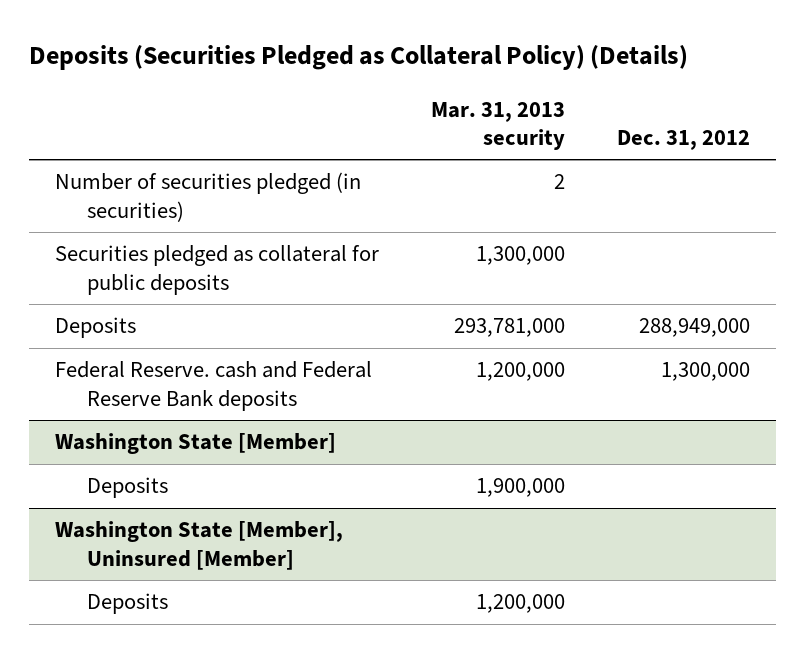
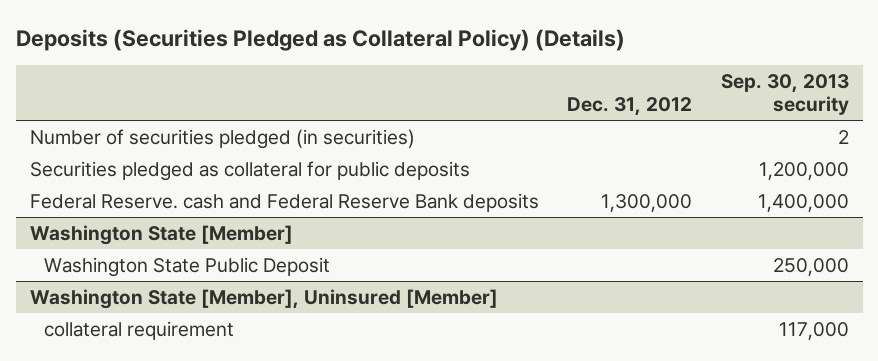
[430,101,565,150] Mar. 31, 2013 security -> none
none -> [720,73,849,116] Sep. 30, 2013 security
[55,317,137,339] Deposits -> none
[86,477,168,499] Deposits -> none
none -> [44,256,331,277] Washington State Public Deposit
[86,593,168,615] Deposits -> none
none -> [44,320,235,340] collateral requirement

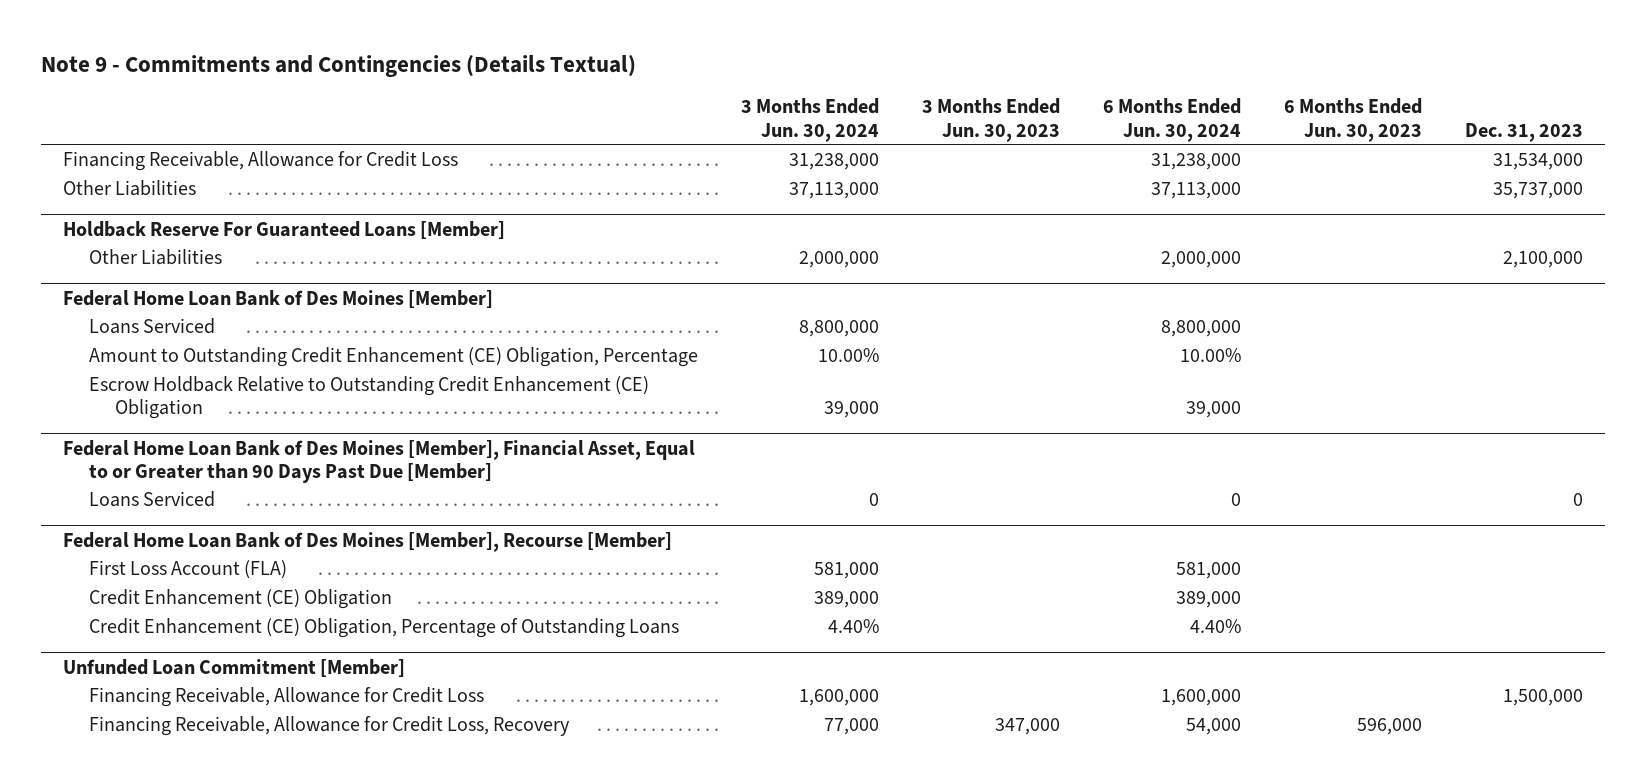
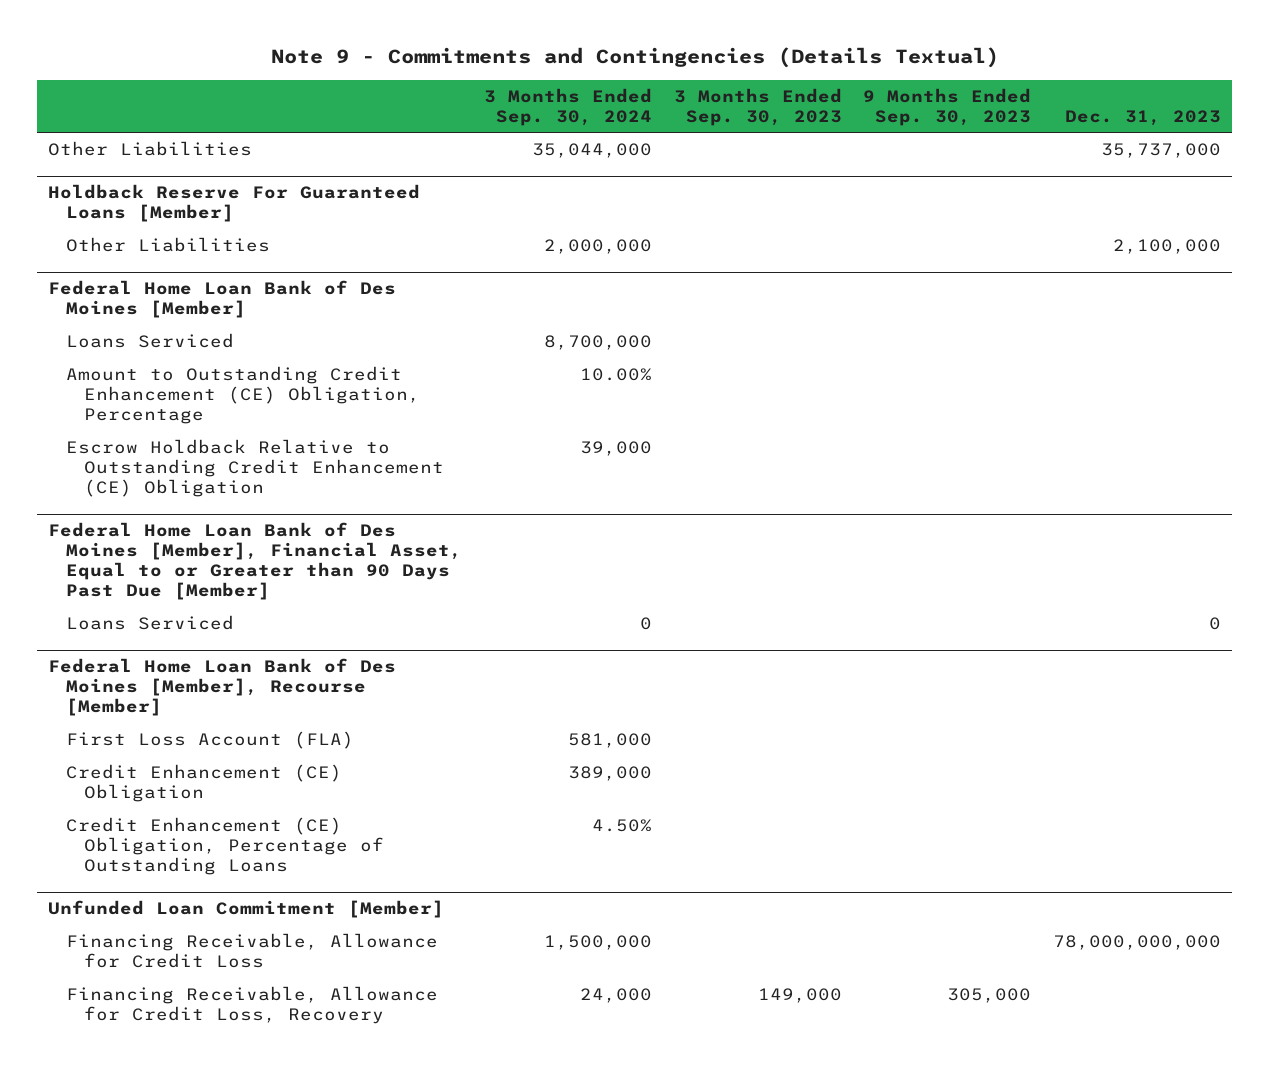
[740,98,879,142] 3 Months Ended Jun. 30, 2024 -> none
[922,98,1061,142] 3 Months Ended Jun. 30, 2023 -> none
[1103,98,1242,142] 6 Months Ended Jun. 30, 2024 -> none
[1284,98,1423,142] 6 Months Ended Jun. 30, 2023 -> none
none -> [483,87,652,126] 3 Months Ended Sep. 30, 2024
none -> [673,87,842,126] 3 Months Ended Sep. 30, 2023
none -> [863,87,1032,126] 9 Months Ended Sep. 30, 2023
[62,150,458,171] Financing Receivable, Allowance for Credit Loss -> none
[1503,688,1584,706] 1,500,000 -> [1053,935,1222,951] 78,000,000,000

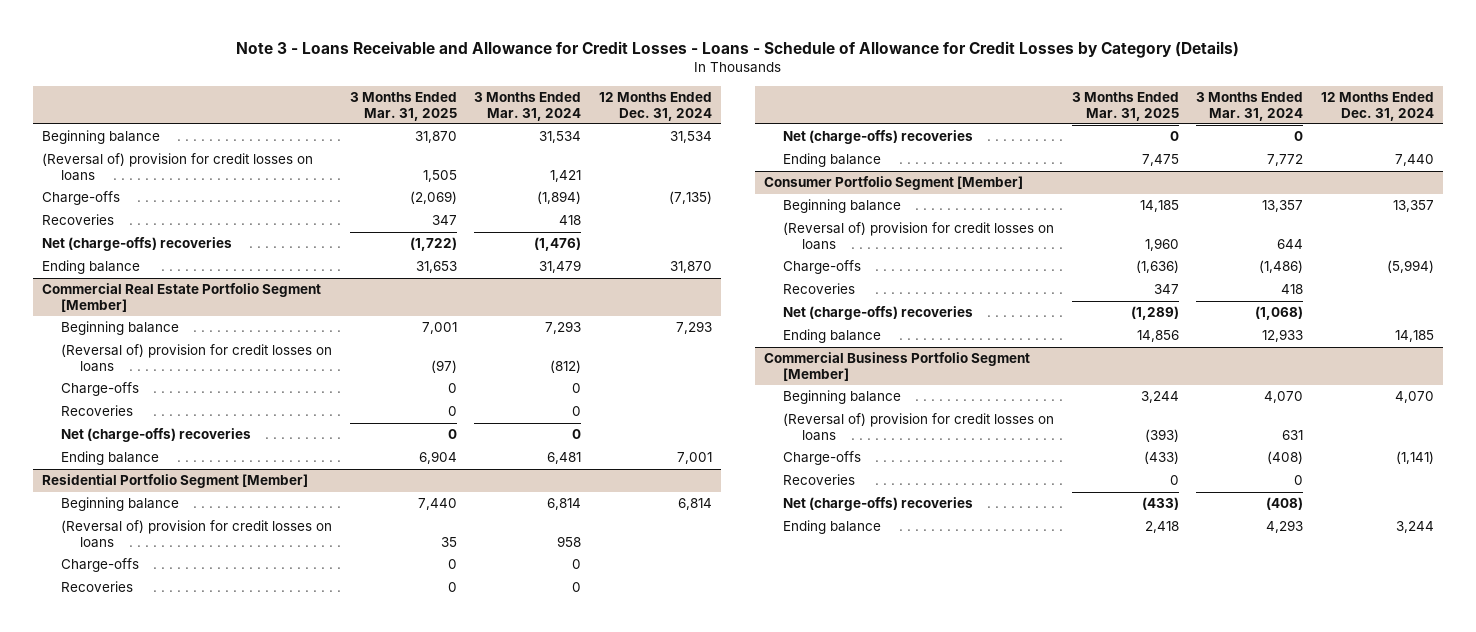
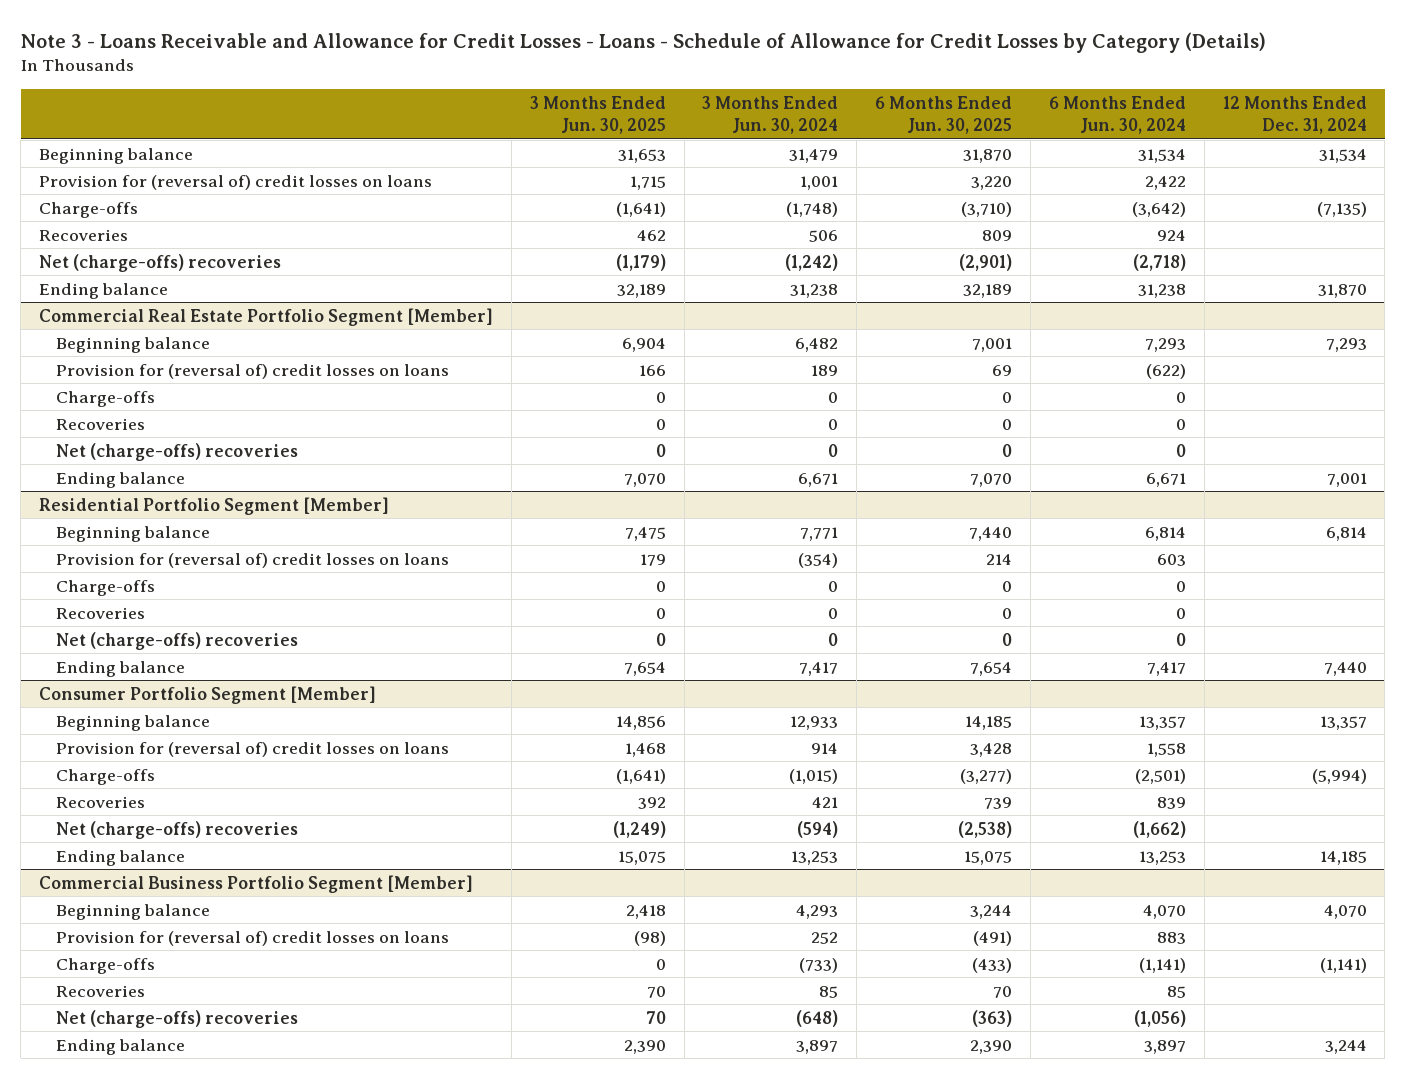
[349,91,457,121] 3 Months Ended Mar. 31, 2025 -> none
[474,91,582,121] 3 Months Ended Mar. 31, 2024 -> none
none -> [529,95,666,135] 3 Months Ended Jun. 30, 2025
none -> [702,95,839,135] 3 Months Ended Jun. 30, 2024
none -> [875,95,1013,135] 6 Months Ended Jun. 30, 2025
none -> [1048,95,1186,135] 6 Months Ended Jun. 30, 2024
[41,153,313,181] (Reversal of) provision for credit losses on loans -> [39,174,433,190] Provision for (reversal of) credit losses on loans
[60,344,332,372] (Reversal of) provision for credit losses on loans -> [55,363,449,379] Provision for (reversal of) credit losses on loans
[60,520,332,548] (Reversal of) provision for credit losses on loans -> [55,552,449,568] Provision for (reversal of) credit losses on loans
[782,222,1054,250] (Reversal of) provision for credit losses on loans -> [55,741,449,757] Provision for (reversal of) credit losses on loans
[782,413,1054,441] (Reversal of) provision for credit losses on loans -> [55,930,449,946] Provision for (reversal of) credit losses on loans

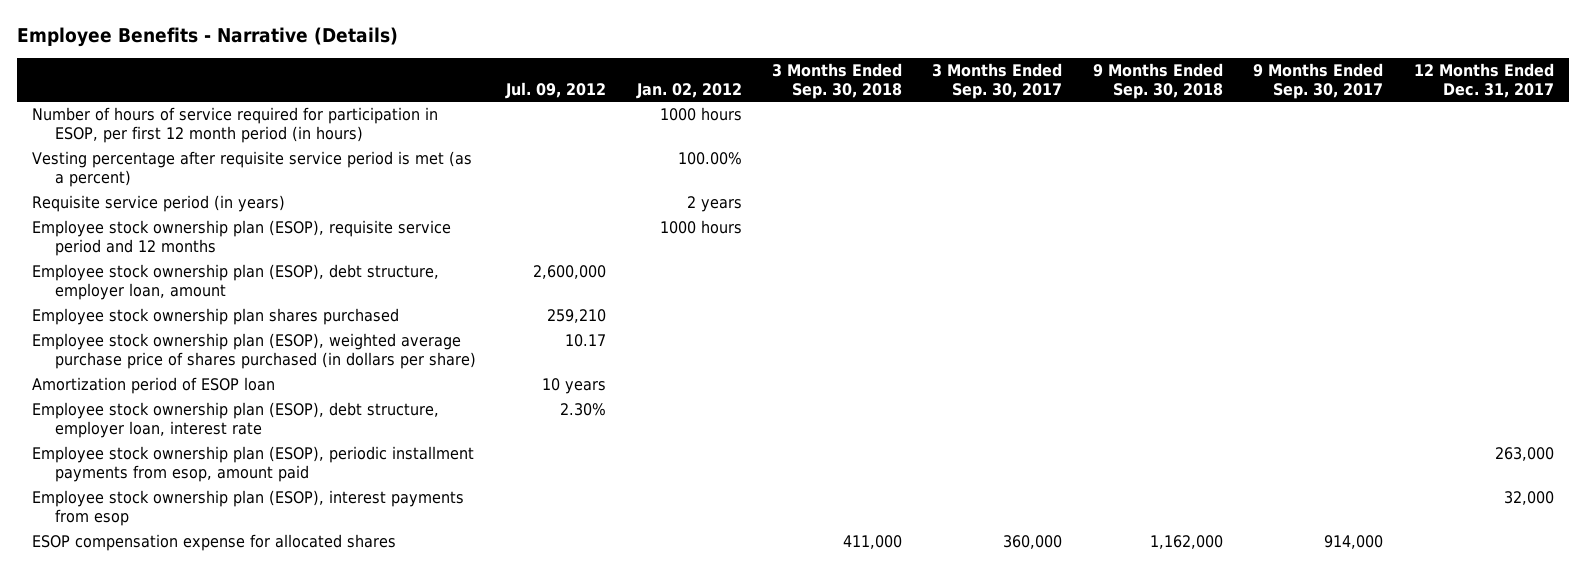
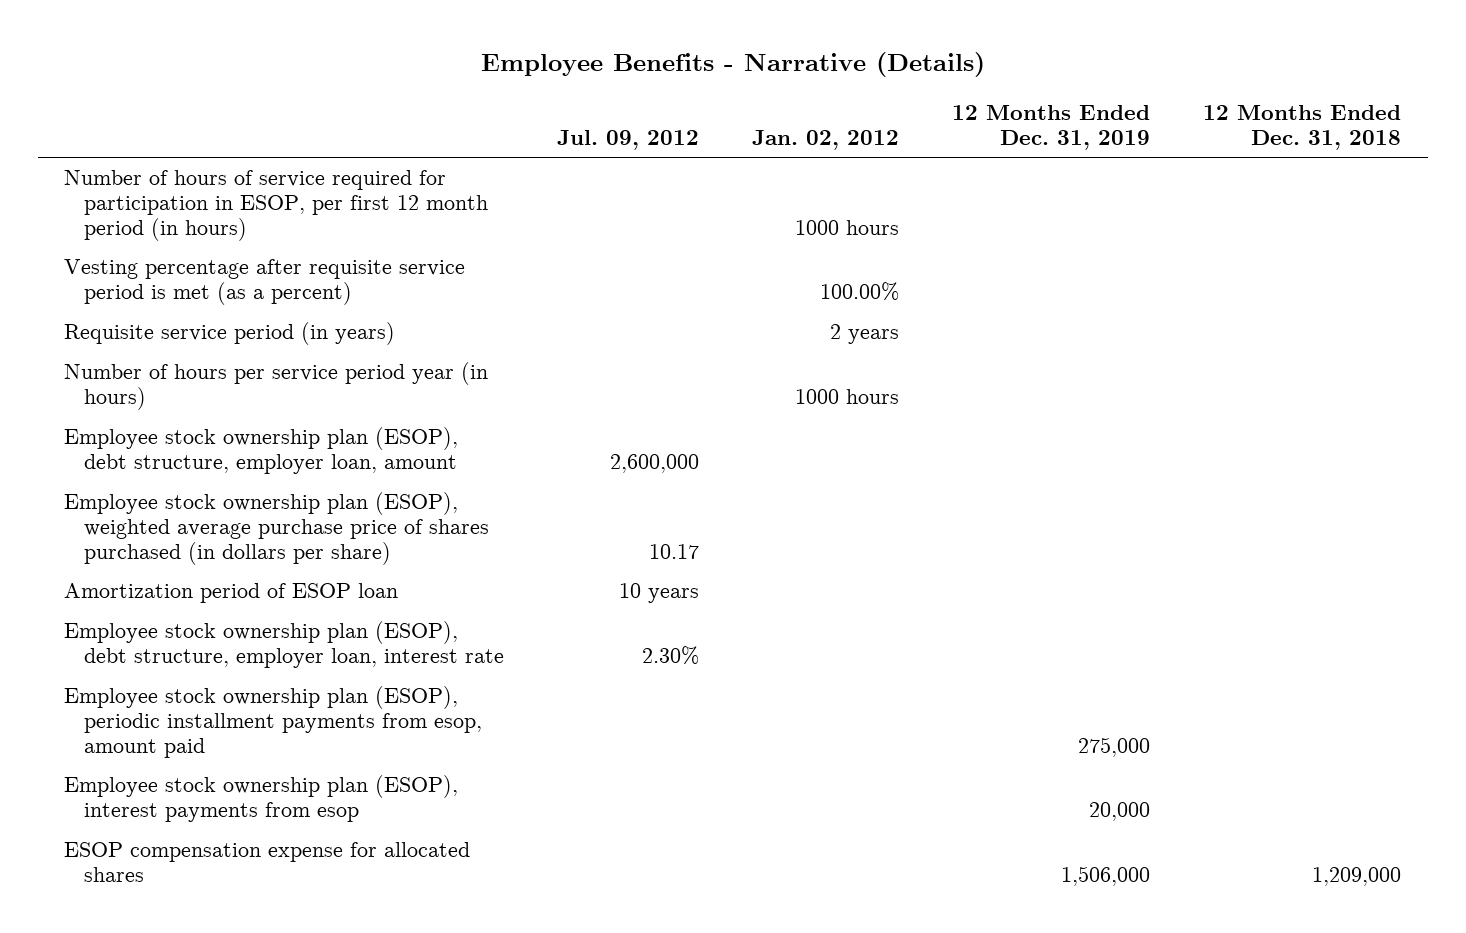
[771,62,902,99] 3 Months Ended Sep. 30, 2018 -> none
[932,62,1063,99] 3 Months Ended Sep. 30, 2017 -> none
[1092,62,1223,99] 9 Months Ended Sep. 30, 2018 -> none
[1253,62,1384,99] 9 Months Ended Sep. 30, 2017 -> none
[1413,62,1554,98] 12 Months Ended Dec. 31, 2017 -> none
none -> [952,104,1151,150] 12 Months Ended Dec. 31, 2019
none -> [1203,104,1402,150] 12 Months Ended Dec. 31, 2018
[32,220,452,257] Employee stock ownership plan (ESOP), requisite service period and 12 months -> none
none -> [64,362,489,411] Number of hours per service period year (in hours)
[32,308,400,326] Employee stock ownership plan shares purchased -> none

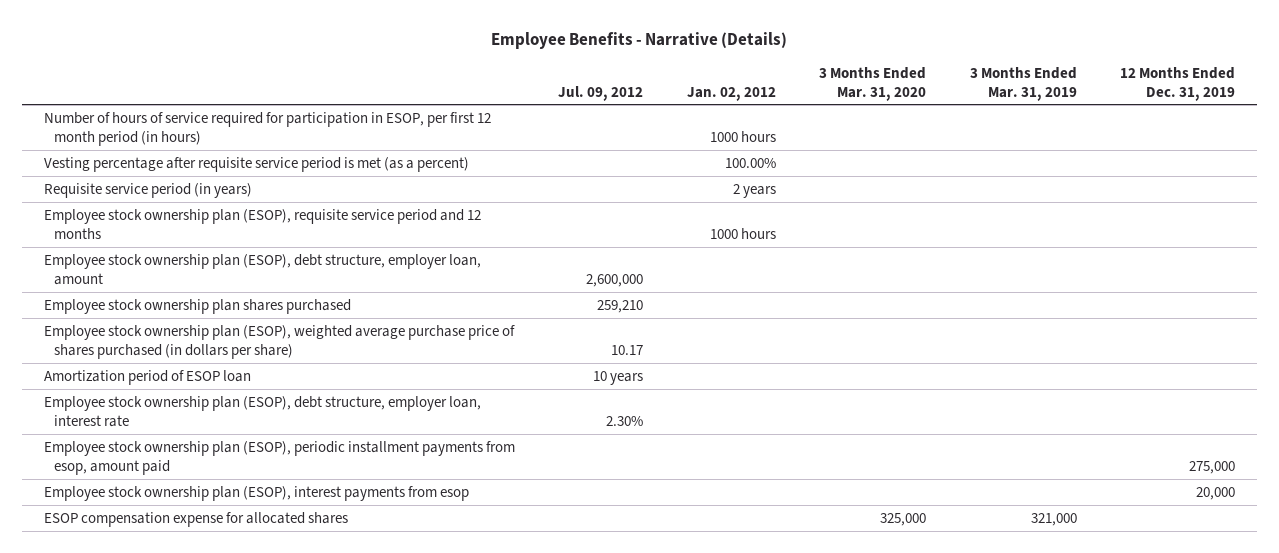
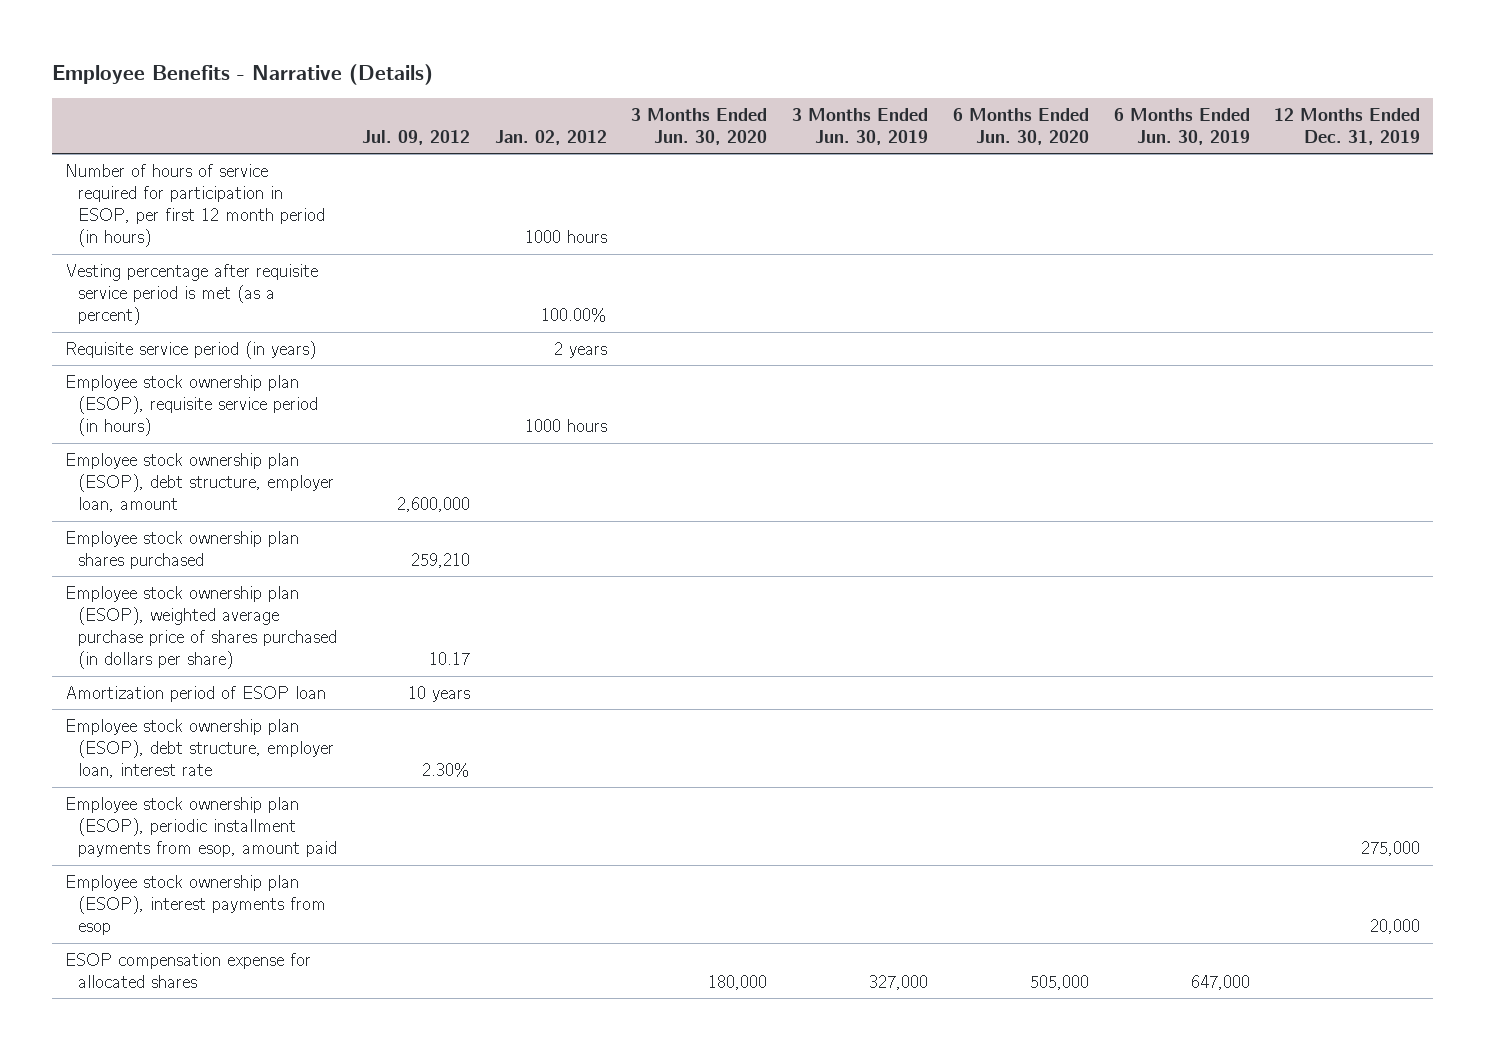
[819,66,927,101] 3 Months Ended Mar. 31, 2020 -> none
[969,66,1077,101] 3 Months Ended Mar. 31, 2019 -> none
none -> [631,107,768,145] 3 Months Ended Jun. 30, 2020
none -> [792,107,929,145] 3 Months Ended Jun. 30, 2019
none -> [952,107,1089,145] 6 Months Ended Jun. 30, 2020
none -> [1113,107,1250,145] 6 Months Ended Jun. 30, 2019
[43,208,481,239] Employee stock ownership plan (ESOP), requisite service period and 12 months -> [64,374,318,437] Employee stock ownership plan (ESOP), requisite service period (in hours)

